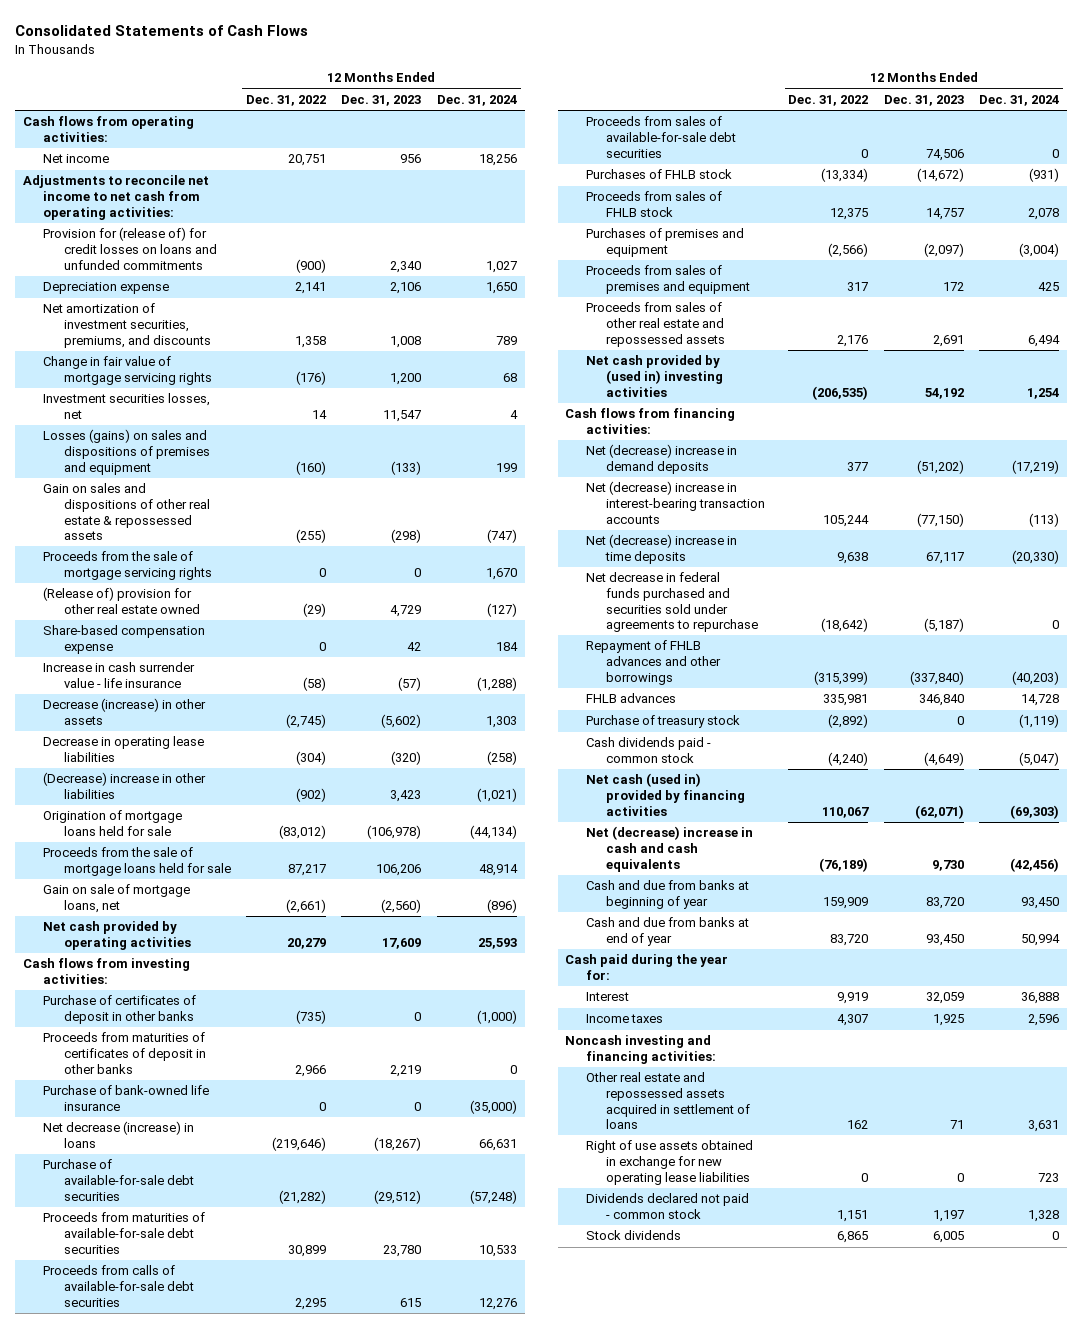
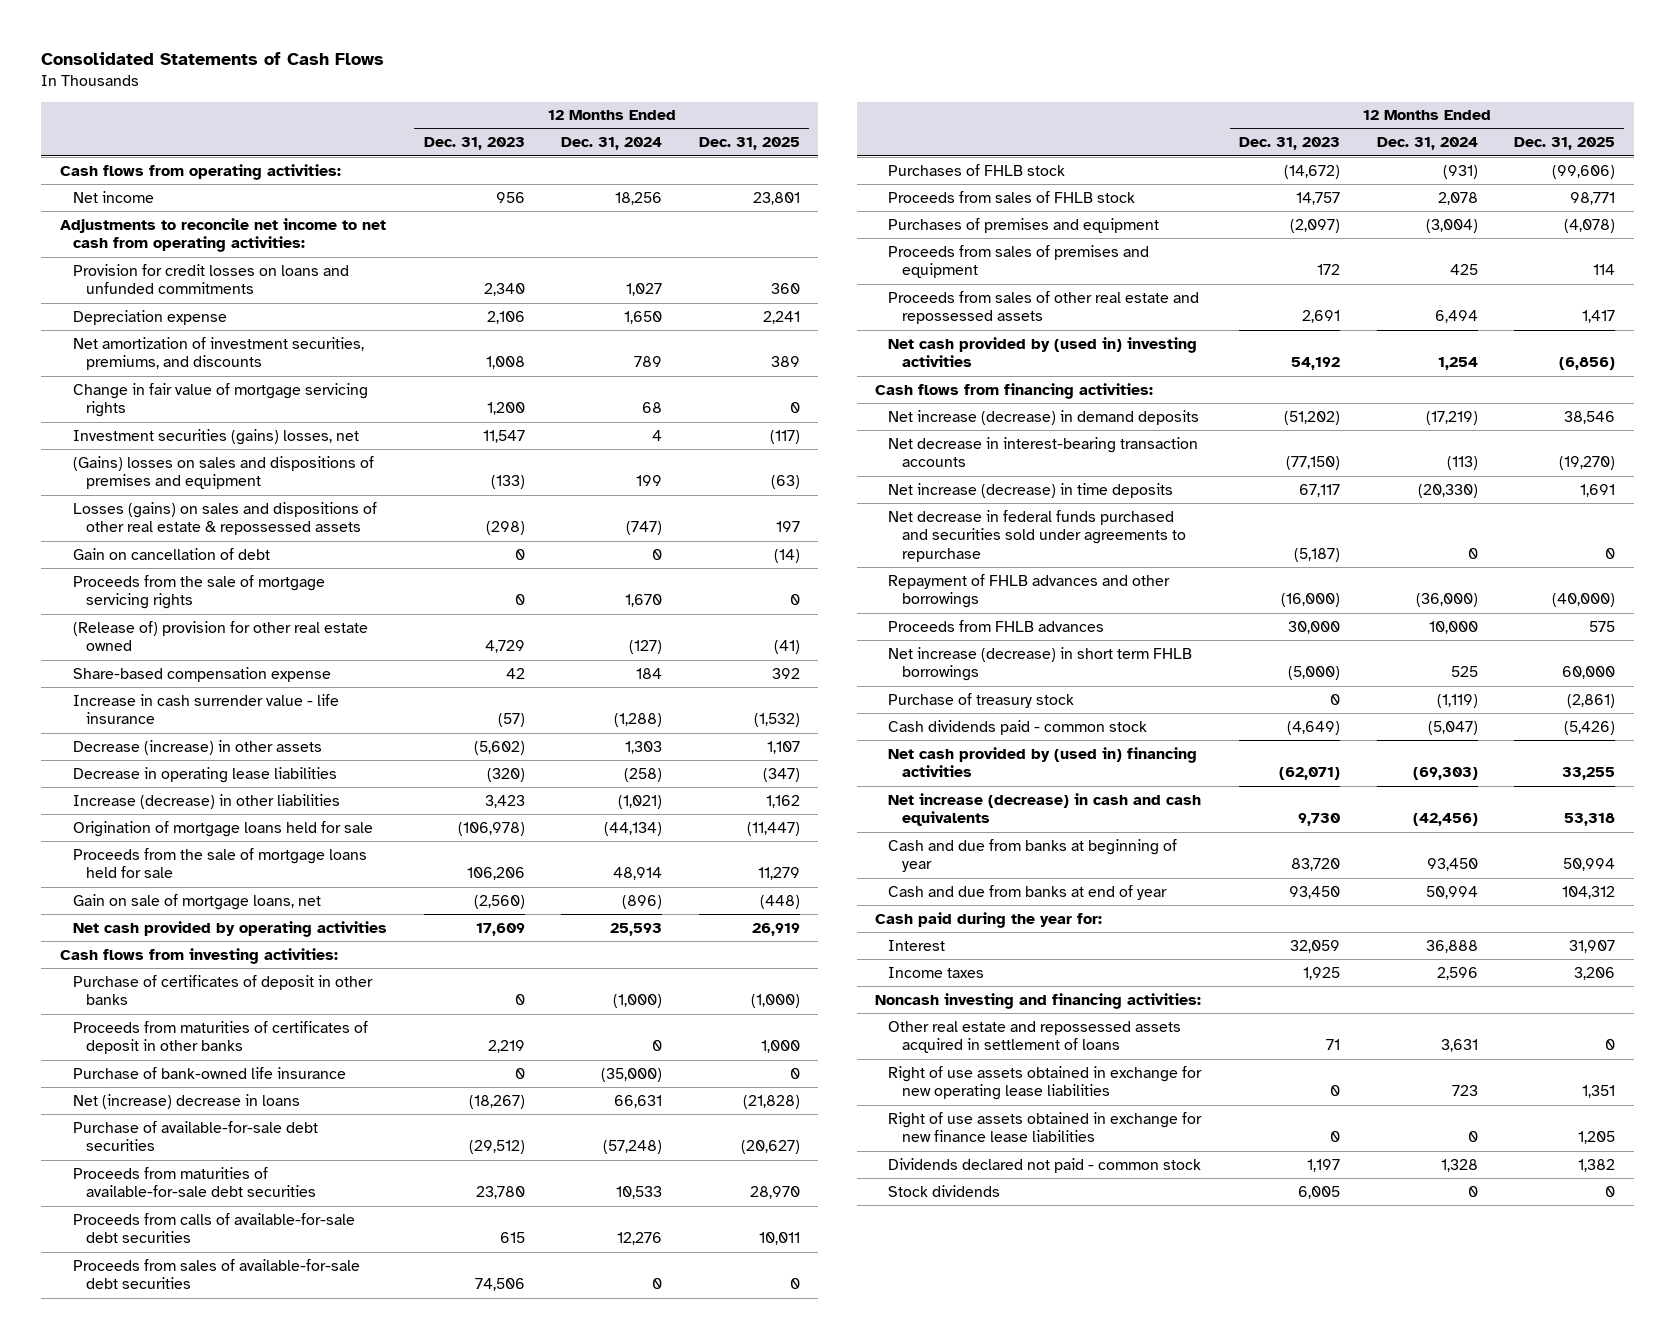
[246,94,327,106] Dec. 31, 2022 -> none
none -> [698,137,800,151] Dec. 31, 2025
[43,227,217,270] Provision for (release of) for credit losses on loans and unfunded commitments -> [72,263,349,295] Provision for credit losses on loans and unfunded commitments
[43,393,211,420] Investment securities losses, net -> [72,428,359,445] Investment securities (gains) losses, net
[43,429,210,475] Losses (gains) on sales and dispositions of premises and equipment -> [72,455,374,490] (Gains) losses on sales and dispositions of premises and equipment
[43,483,210,541] Gain on sales and dispositions of other real estate & repossessed assets -> [72,501,377,536] Losses (gains) on sales and dispositions of other real estate & repossessed assets
none -> [72,547,270,560] Gain on cancellation of debt
[43,772,207,800] (Decrease) increase in other liabilities -> [72,793,340,809] Increase (decrease) in other liabilities
[43,1121,195,1149] Net decrease (increase) in loans -> [72,1093,300,1109] Net (increase) decrease in loans
[585,444,737,475] Net (decrease) increase in demand deposits -> [888,409,1200,425] Net increase (decrease) in demand deposits
[585,481,766,524] Net (decrease) increase in interest-bearing transaction accounts -> [888,436,1199,468] Net decrease in interest-bearing transaction accounts
[585,534,737,565] Net (decrease) increase in time deposits -> [888,482,1174,498] Net increase (decrease) in time deposits
[909,670,964,685] (337,840) -> [1280,593,1340,608] (16,000)
[1012,670,1060,685] (40,203) -> [1415,593,1478,608] (36,000)
[585,693,676,704] FHLB advances -> [888,619,1105,632] Proceeds from FHLB advances
[918,694,964,707] 346,840 -> [1287,620,1340,634] 30,000
[1021,694,1060,707] 14,728 -> [1428,620,1478,634] 10,000
none -> [888,646,1193,682] Net increase (decrease) in short term FHLB borrowings
[585,773,746,816] Net cash (used in) provided by financing activities -> [888,746,1198,778] Net cash provided by (used in) financing activities
[585,826,753,872] Net (decrease) increase in cash and cash equivalents -> [888,792,1202,827] Net increase (decrease) in cash and cash equivalents
none -> [888,1111,1203,1143] Right of use assets obtained in exchange for new finance lease liabilities

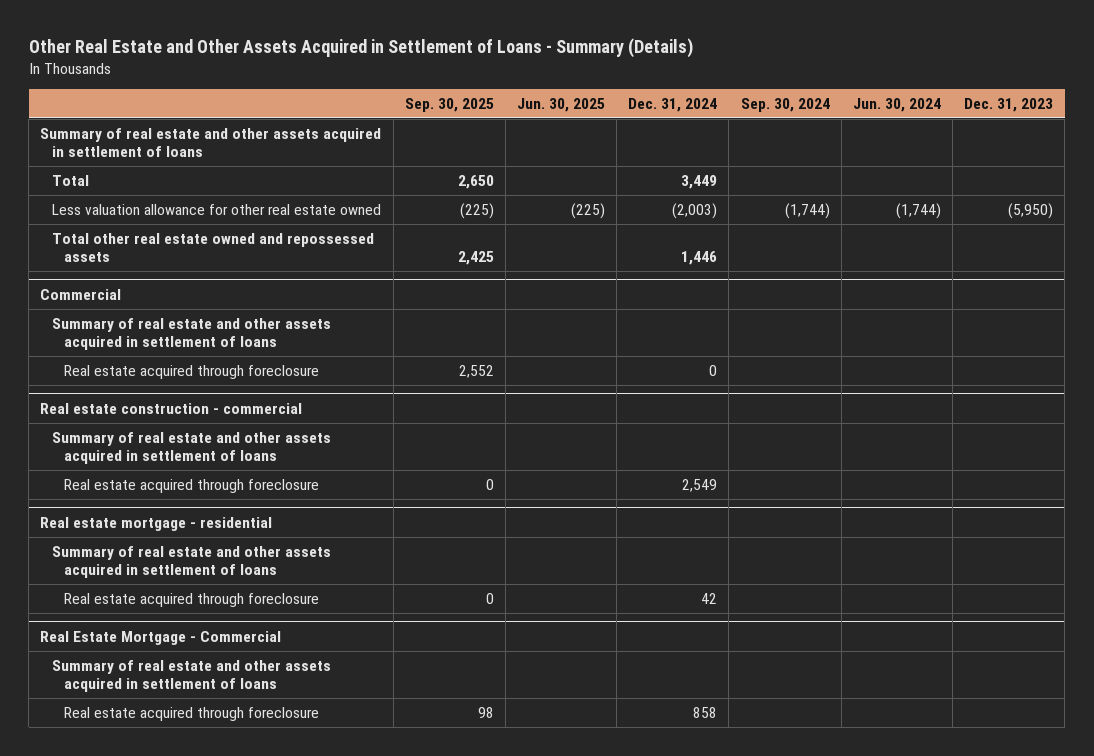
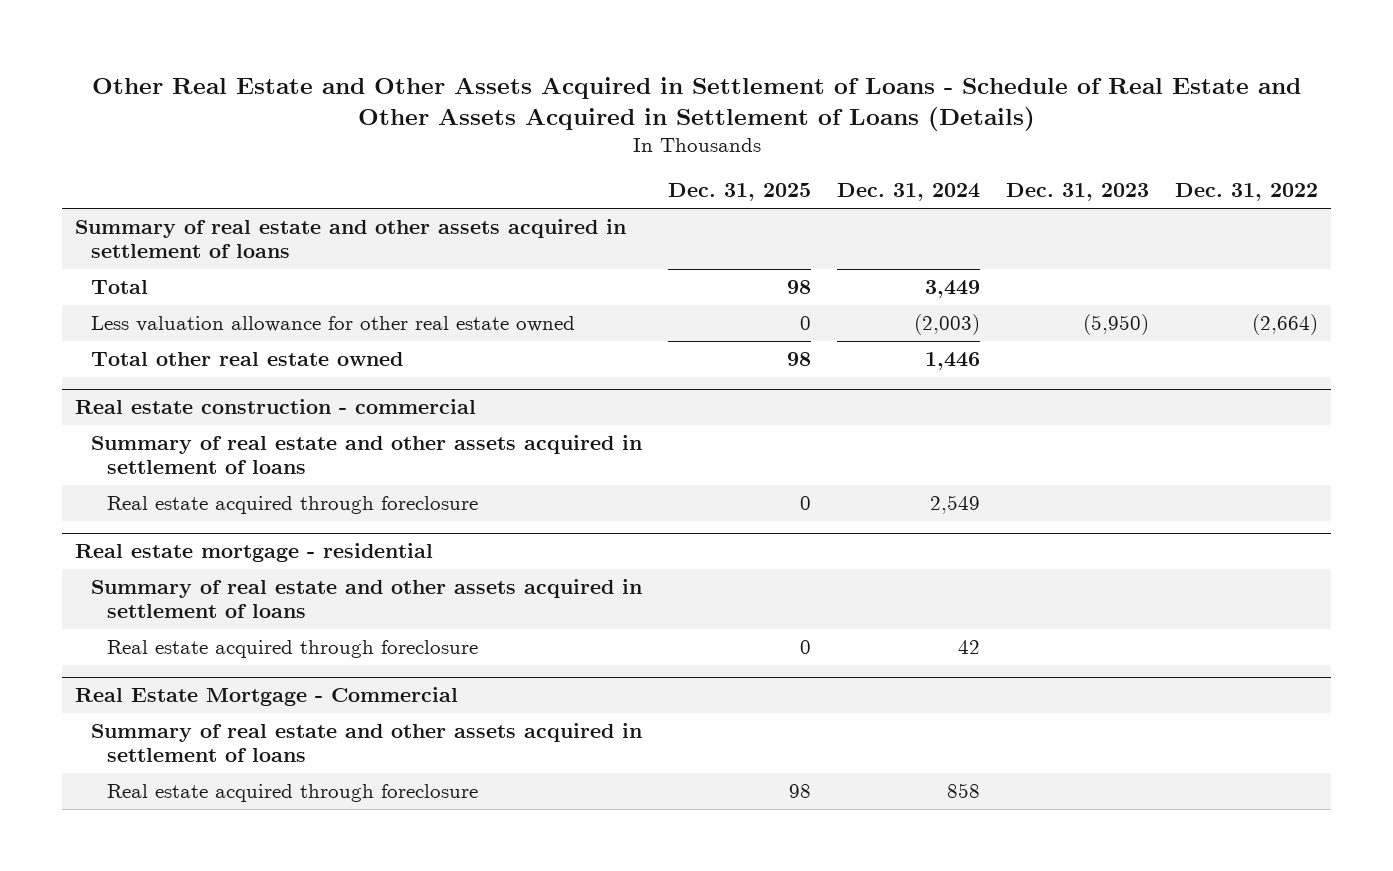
[28,37,693,58] Other Real Estate and Other Assets Acquired in Settlement of Loans - Summary (Details) -> [91,76,1301,132] Other Real Estate and Other Assets Acquired in Settlement of Loans - Schedule of Real Estate and Other Assets Acquired in Settlement of Loans (Details)
[404,97,494,112] Sep. 30, 2025 -> none
[517,97,606,112] Jun. 30, 2025 -> none
[740,97,830,112] Sep. 30, 2024 -> none
[852,97,941,112] Jun. 30, 2024 -> none
none -> [668,183,812,202] Dec. 31, 2025
none -> [1175,183,1319,202] Dec. 31, 2022
[40,288,122,300] Commercial -> none
[52,317,332,350] Summary of real estate and other assets acquired in settlement of loans -> none
[63,364,319,379] Real estate acquired through foreclosure -> none
[52,232,375,262] Total other real estate owned and repossessed assets -> [91,351,404,366] Total other real estate owned

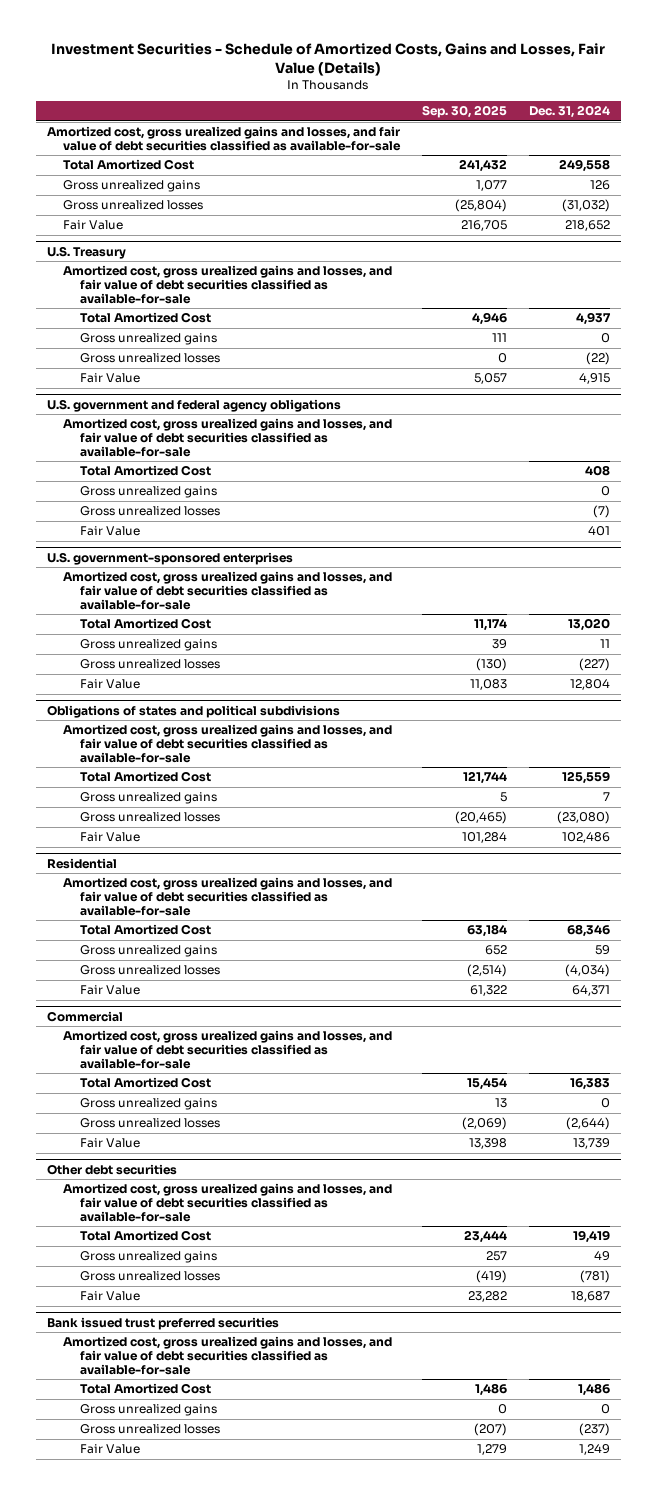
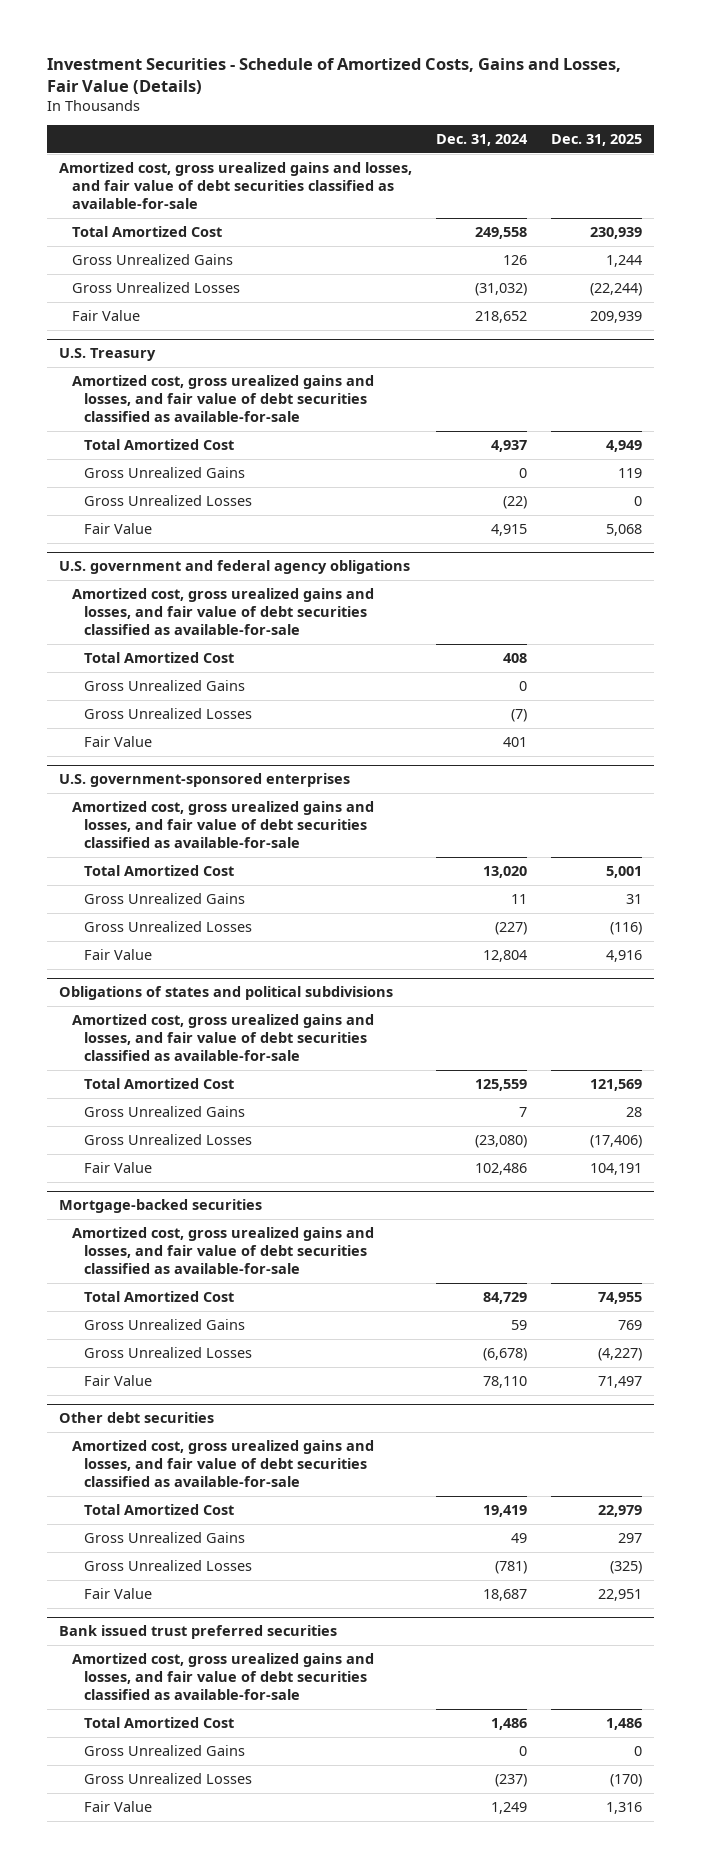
[422,105,508,119] Sep. 30, 2025 -> none
none -> [550,134,642,147] Dec. 31, 2025
[63,180,201,193] Gross unrealized gains -> [71,253,233,265] Gross Unrealized Gains
[63,200,204,211] Gross unrealized losses -> [71,281,240,293] Gross Unrealized Losses
[80,333,218,346] Gross unrealized gains -> [83,466,245,478] Gross Unrealized Gains
[80,353,221,364] Gross unrealized losses -> [83,494,252,506] Gross Unrealized Losses
[80,486,218,499] Gross unrealized gains -> [83,679,245,691] Gross Unrealized Gains
[80,506,221,517] Gross unrealized losses -> [83,707,252,719] Gross Unrealized Losses
[80,639,218,652] Gross unrealized gains -> [83,892,245,904] Gross Unrealized Gains
[80,659,221,670] Gross unrealized losses -> [83,920,252,932] Gross Unrealized Losses
[80,792,218,805] Gross unrealized gains -> [83,1105,245,1117] Gross Unrealized Gains
[80,812,221,823] Gross unrealized losses -> [83,1133,252,1145] Gross Unrealized Losses
[46,858,117,870] Residential -> none
[63,877,393,917] Amortized cost, gross urealized gains and losses, and fair value of debt securities classified as available-for-sale -> none
[80,924,212,936] Total Amortized Cost -> none
[80,945,218,958] Gross unrealized gains -> none
[80,965,221,976] Gross unrealized losses -> none
[80,985,141,996] Fair Value -> none
[46,1011,123,1023] Commercial -> none
none -> [59,1198,263,1213] Mortgage-backed securities
[569,1078,610,1091] 16,383 -> [482,1291,527,1304] 84,729
[80,1098,218,1111] Gross unrealized gains -> [83,1318,245,1330] Gross Unrealized Gains
[600,1098,610,1109] 0 -> [510,1319,527,1330] 59
[80,1118,221,1129] Gross unrealized losses -> [83,1346,252,1358] Gross Unrealized Losses
[565,1117,610,1131] (2,644) -> [482,1347,527,1361] (6,678)
[572,1138,610,1150] 13,739 -> [482,1375,527,1388] 78,110
[80,1251,218,1264] Gross unrealized gains -> [83,1531,245,1543] Gross Unrealized Gains
[80,1271,221,1282] Gross unrealized losses -> [83,1559,252,1571] Gross Unrealized Losses
[80,1404,218,1417] Gross unrealized gains -> [83,1744,245,1756] Gross Unrealized Gains
[80,1424,221,1435] Gross unrealized losses -> [83,1772,252,1784] Gross Unrealized Losses

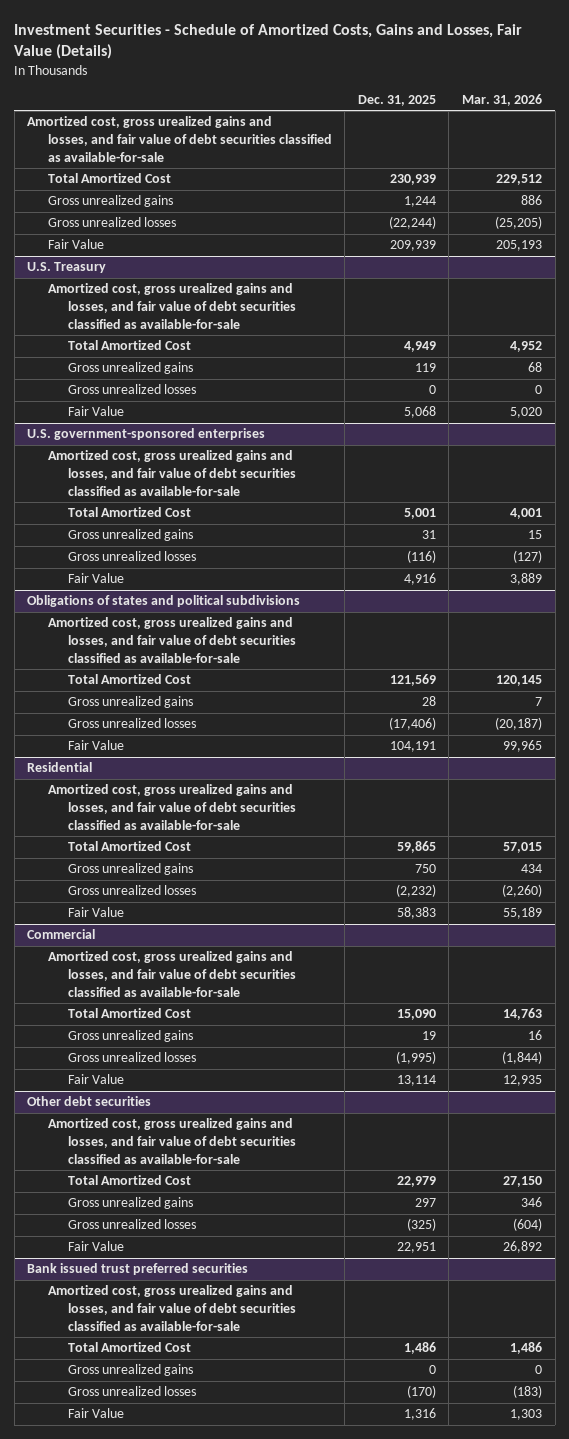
[435,134,528,147] Dec. 31, 2024 -> none
none -> [462,93,543,106] Mar. 31, 2026
[71,253,233,265] Gross Unrealized Gains -> [47,195,173,208] Gross unrealized gains
[71,281,240,293] Gross Unrealized Losses -> [47,217,176,228] Gross unrealized losses
[83,466,245,478] Gross Unrealized Gains -> [68,362,194,375] Gross unrealized gains
[83,494,252,506] Gross Unrealized Losses -> [68,384,197,395] Gross unrealized losses
[59,559,411,574] U.S. government and federal agency obligations -> none
[71,587,374,636] Amortized cost, gross urealized gains and losses, and fair value of debt securities classified as available-for-sale -> none
[83,651,234,663] Total Amortized Cost -> none
[83,679,245,691] Gross Unrealized Gains -> none
[83,707,252,719] Gross Unrealized Losses -> none
[83,735,152,747] Fair Value -> none
[83,892,245,904] Gross Unrealized Gains -> [68,529,194,542] Gross unrealized gains
[83,920,252,932] Gross Unrealized Losses -> [68,551,197,562] Gross unrealized losses
[83,1105,245,1117] Gross Unrealized Gains -> [68,696,194,709] Gross unrealized gains
[83,1133,252,1145] Gross Unrealized Losses -> [68,718,197,729] Gross unrealized losses
[59,1198,263,1213] Mortgage-backed securities -> none
none -> [27,762,93,773] Residential
[597,1291,642,1304] 74,955 -> [396,841,436,854] 59,865
[83,1318,245,1330] Gross Unrealized Gains -> [68,863,194,876] Gross unrealized gains
[617,1319,642,1330] 769 -> [414,864,436,874] 750
[83,1346,252,1358] Gross Unrealized Losses -> [68,885,197,896] Gross unrealized losses
[597,1347,642,1361] (4,227) -> [395,884,436,898] (2,232)
[597,1375,642,1388] 71,497 -> [396,907,436,920] 58,383
none -> [27,929,96,940] Commercial
none -> [47,951,297,997] Amortized cost, gross urealized gains and losses, and fair value of debt securities classified as available-for-sale
none -> [68,1008,192,1019] Total Amortized Cost
none -> [68,1030,194,1043] Gross unrealized gains
none -> [68,1052,197,1063] Gross unrealized losses
none -> [68,1074,125,1085] Fair Value
[83,1531,245,1543] Gross Unrealized Gains -> [68,1197,194,1210] Gross unrealized gains
[83,1559,252,1571] Gross Unrealized Losses -> [68,1219,197,1230] Gross unrealized losses
[83,1744,245,1756] Gross Unrealized Gains -> [68,1364,194,1377] Gross unrealized gains
[83,1772,252,1784] Gross Unrealized Losses -> [68,1386,197,1397] Gross unrealized losses

